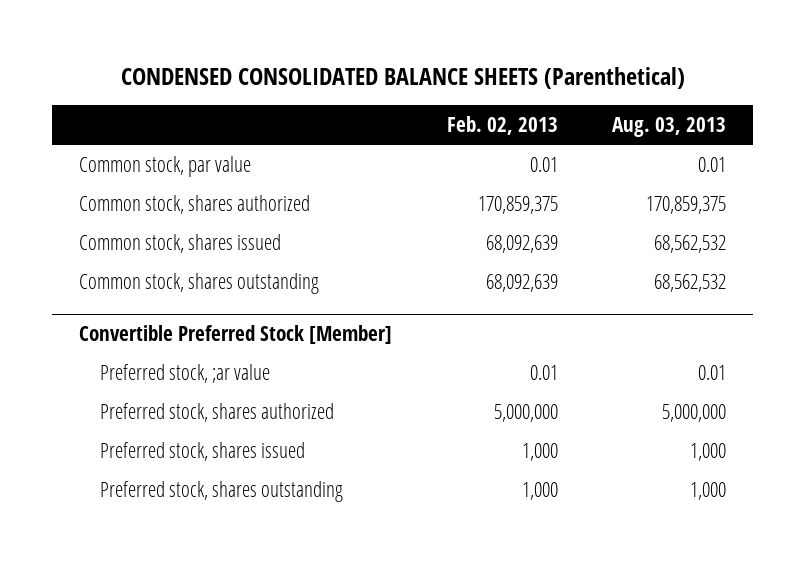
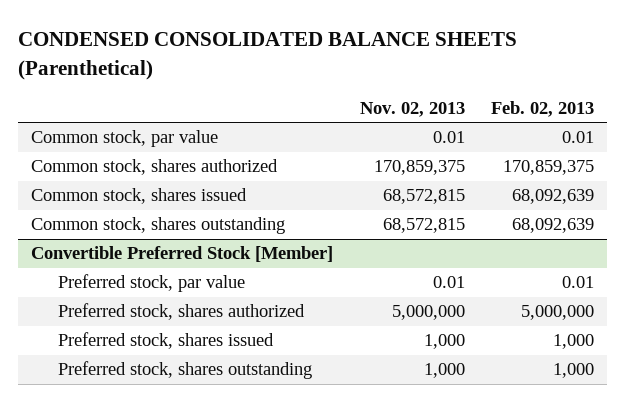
[611,117,726,138] Aug. 03, 2013 -> none
none -> [359,101,465,117] Nov. 02, 2013
[99,363,270,383] Preferred stock, ;ar value -> [58,274,246,293] Preferred stock, par value

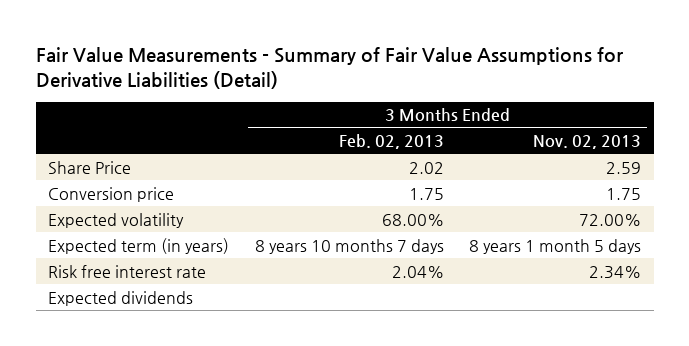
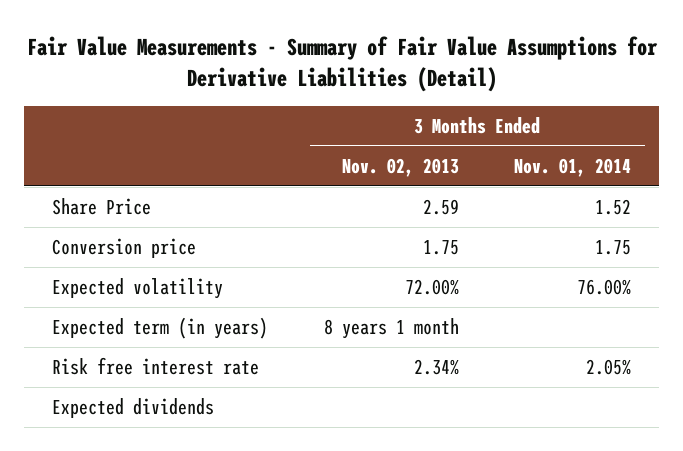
[338,134,444,150] Feb. 02, 2013 -> none
none -> [514,157,632,177] Nov. 01, 2014
[469,238,642,254] 8 years 1 month 5 days -> [323,317,459,339] 8 years 1 month

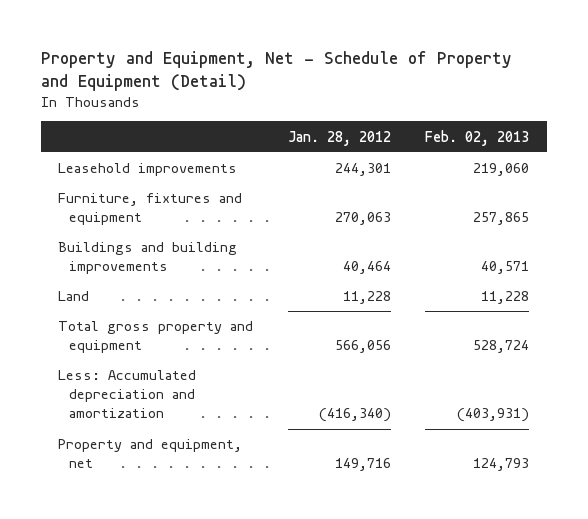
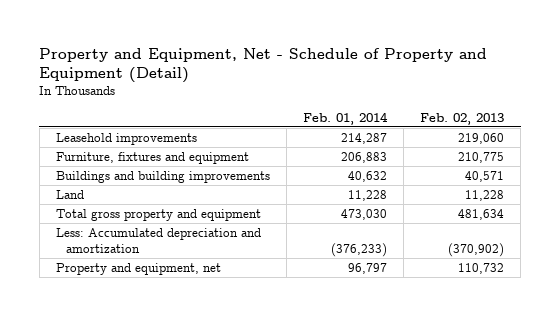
[287,130,391,146] Jan. 28, 2012 -> none
none -> [303,111,389,125] Feb. 01, 2014
[473,212,530,226] 257,865 -> [458,151,505,163] 210,775
[473,340,530,354] 528,724 -> [458,208,505,220] 481,634
[457,408,530,423] (403,931) -> [448,242,505,257] (370,902)
[473,458,530,472] 124,793 -> [458,262,505,274] 110,732

